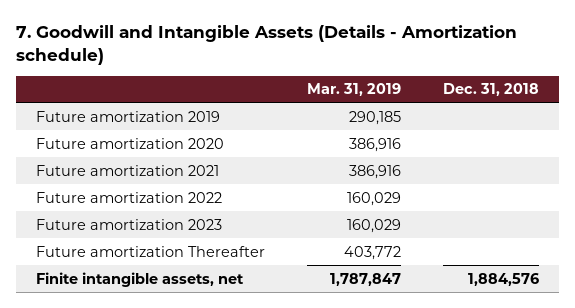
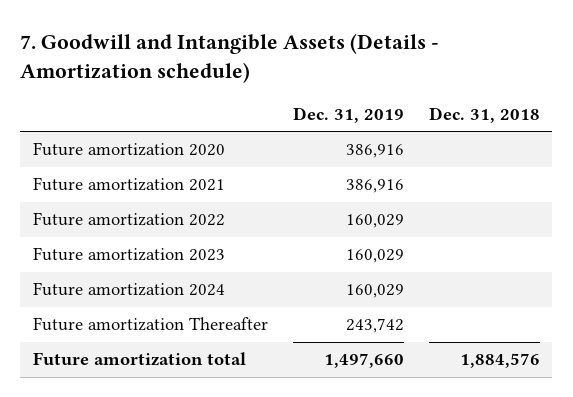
[306,83,401,97] Mar. 31, 2019 -> none
none -> [292,106,404,123] Dec. 31, 2019
[36,110,221,122] Future amortization 2019 -> none
none -> [32,282,225,297] Future amortization 2024
[36,271,245,287] Finite intangible assets, net -> [32,352,246,367] Future amortization total

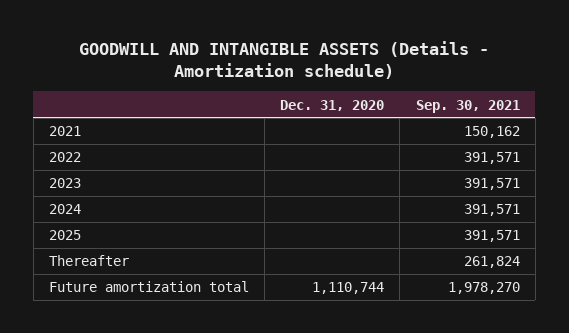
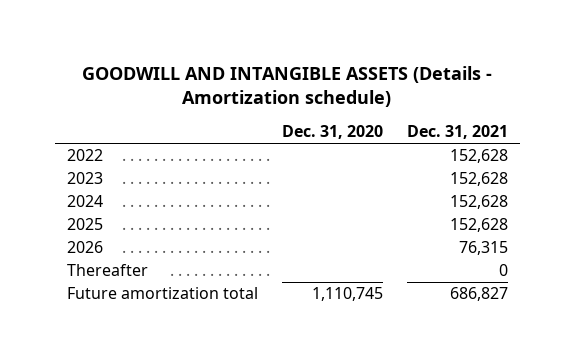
[415,99,520,113] Sep. 30, 2021 -> none
none -> [406,125,508,140] Dec. 31, 2021
[49,126,82,137] 2021 -> none
none -> [67,241,104,254] 2026
[312,282,385,295] 1,110,744 -> [311,287,383,302] 1,110,745

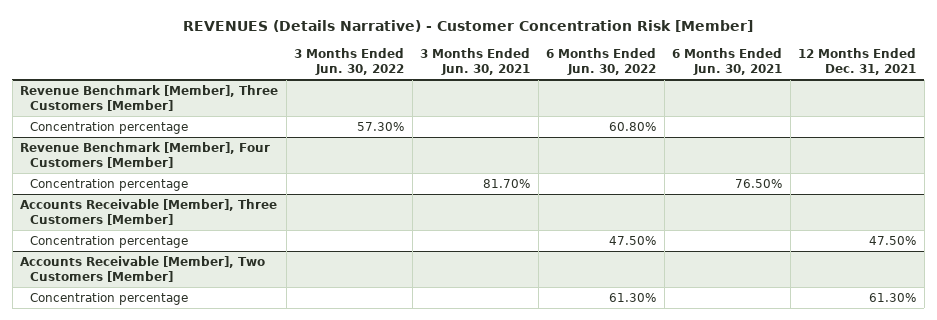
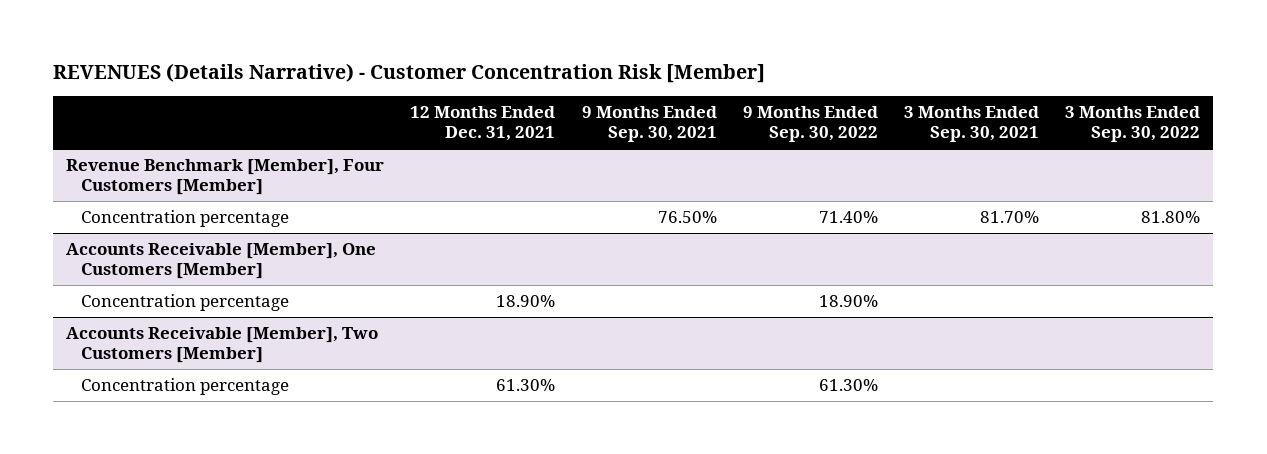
[294,47,405,75] 3 Months Ended Jun. 30, 2022 -> none
[420,47,531,75] 3 Months Ended Jun. 30, 2021 -> none
[546,47,657,75] 6 Months Ended Jun. 30, 2022 -> none
[672,47,783,75] 6 Months Ended Jun. 30, 2021 -> none
none -> [581,106,717,143] 9 Months Ended Sep. 30, 2021
none -> [742,106,878,143] 9 Months Ended Sep. 30, 2022
none -> [904,106,1040,143] 3 Months Ended Sep. 30, 2021
none -> [1065,106,1201,143] 3 Months Ended Sep. 30, 2022
[20,84,279,112] Revenue Benchmark [Member], Three Customers [Member] -> none
[30,121,189,134] Concentration percentage -> none
[20,198,278,226] Accounts Receivable [Member], Three Customers [Member] -> [66,243,377,280] Accounts Receivable [Member], One Customers [Member]
[869,235,917,245] 47.50% -> [496,295,556,308] 18.90%

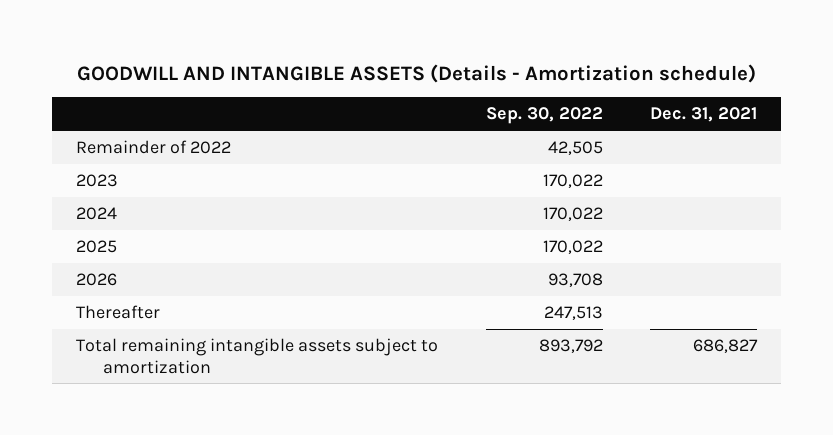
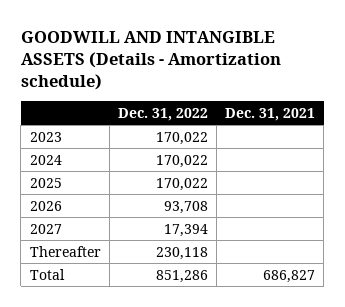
[485,107,603,125] Sep. 30, 2022 -> none
none -> [117,108,208,122] Dec. 31, 2022
[75,140,231,155] Remainder of 2022 -> none
none -> [29,223,62,234] 2027
[75,338,438,374] Total remaining intangible assets subject to amortization -> [29,268,65,280] Total

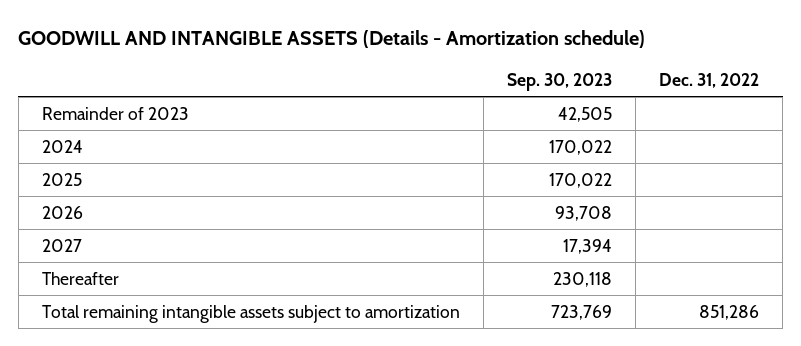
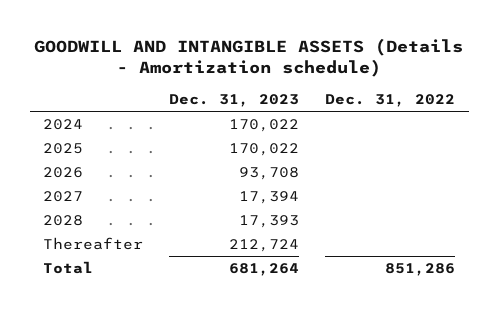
[506,72,612,91] Sep. 30, 2023 -> none
none -> [169,94,300,108] Dec. 31, 2023
[41,106,189,120] Remainder of 2023 -> none
none -> [43,214,84,226] 2028
[41,304,460,323] Total remaining intangible assets subject to amortization -> [43,260,94,274] Total

